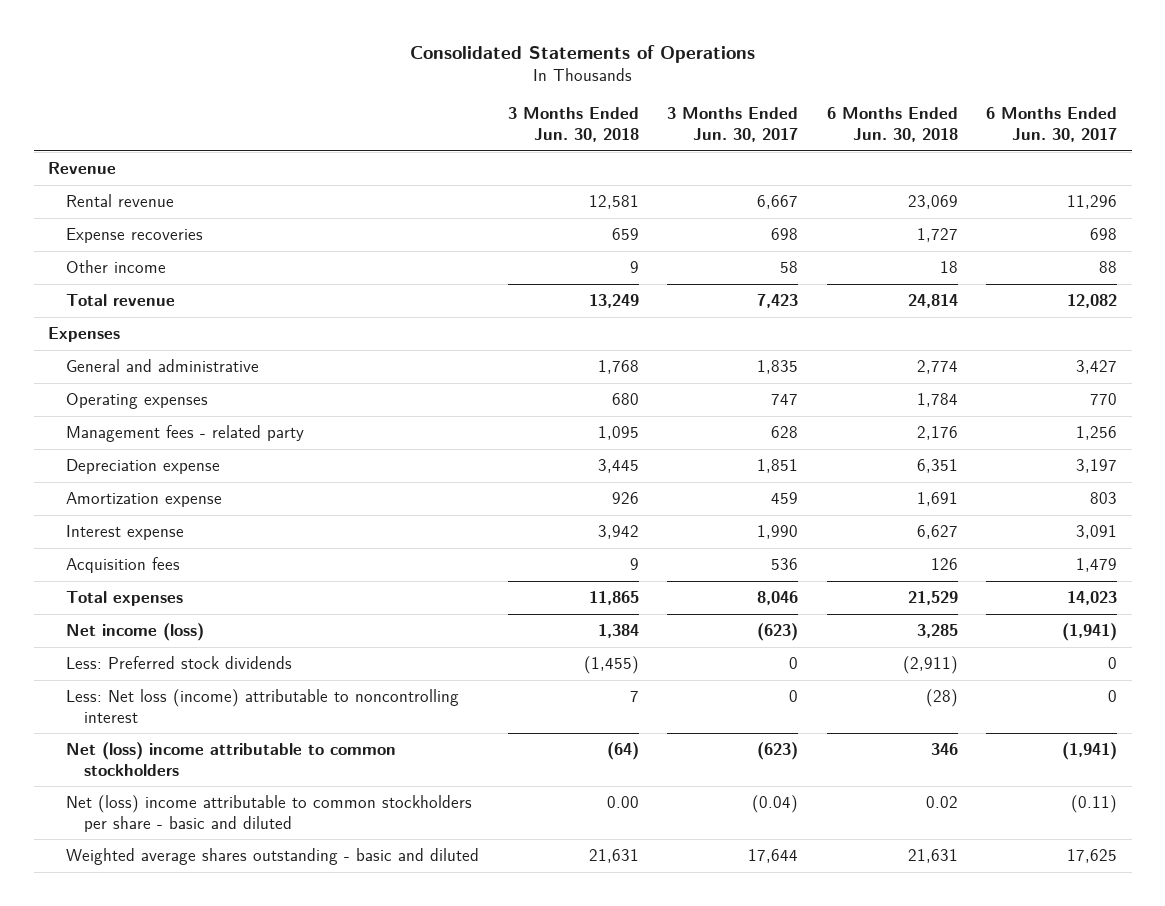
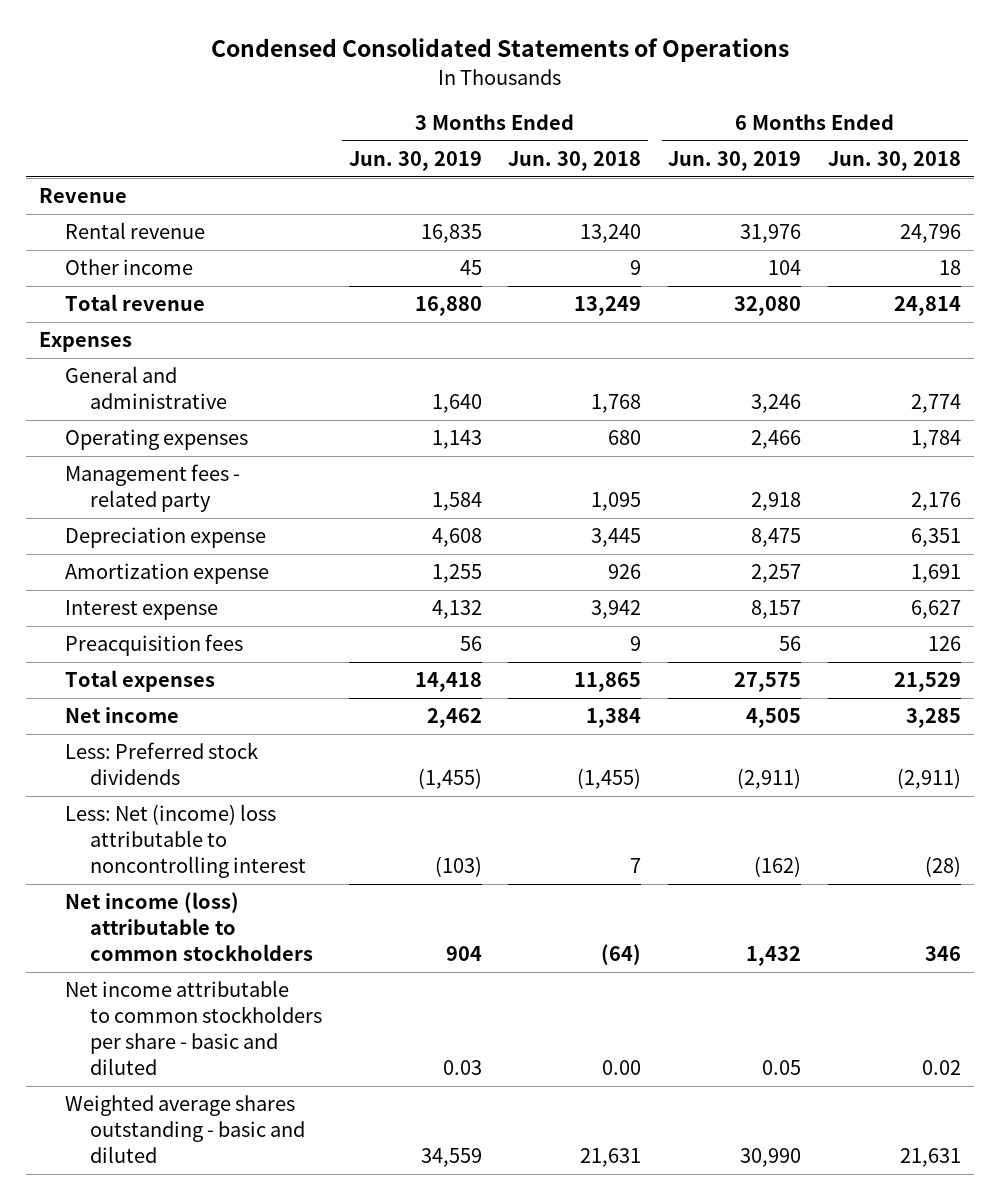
[409,44,755,63] Consolidated Statements of Operations -> [211,38,790,63] Condensed Consolidated Statements of Operations
[667,107,799,142] 3 Months Ended Jun. 30, 2017 -> none
[986,107,1118,142] 6 Months Ended Jun. 30, 2017 -> none
none -> [348,150,482,171] Jun. 30, 2019
none -> [668,150,802,171] Jun. 30, 2019
[66,228,204,244] Expense recoveries -> none
[588,195,639,210] 12,581 -> [580,224,642,244] 13,240
[907,195,958,210] 23,069 -> [900,224,962,244] 24,796
[66,557,181,574] Acquisition fees -> [64,634,243,657] Preacquisition fees
[66,623,205,642] Net income (loss) -> [64,707,179,724] Net income
[66,689,460,723] Less: Net loss (income) attributable to noncontrolling interest -> [64,804,306,879] Less: Net (income) loss attributable to noncontrolling interest
[66,742,397,776] Net (loss) income attributable to common stockholders -> [64,892,313,962] Net income (loss) attributable to common stockholders
[66,795,473,832] Net (loss) income attributable to common stockholders per share - basic and diluted -> [64,980,322,1076] Net income attributable to common stockholders per share - basic and diluted

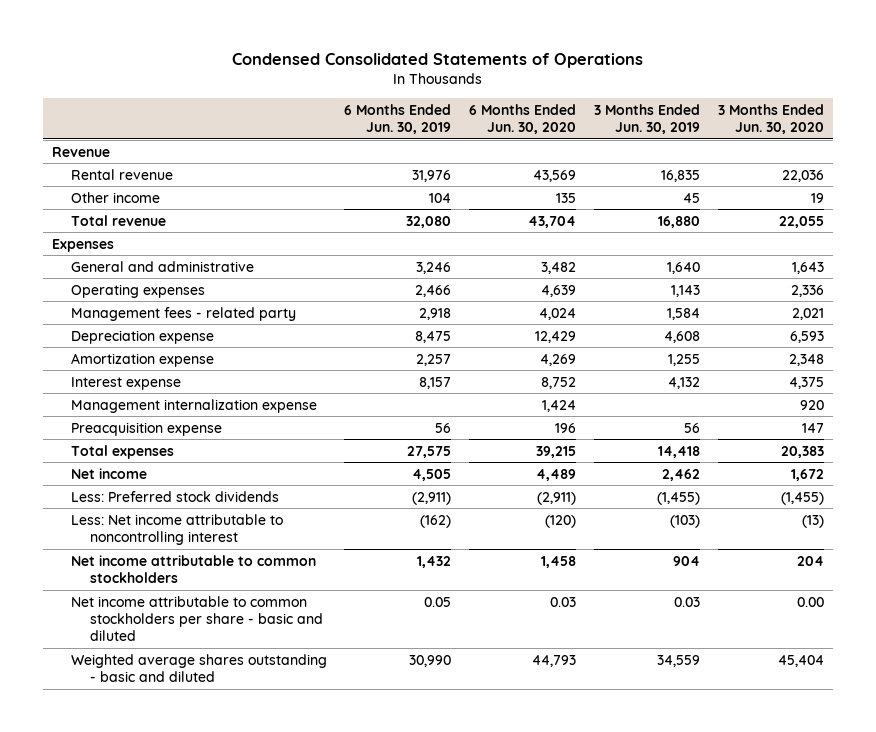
[508,150,642,171] Jun. 30, 2018 -> none
[828,150,962,171] Jun. 30, 2018 -> none
none -> [469,103,577,135] 6 Months Ended Jun. 30, 2020
none -> [718,103,825,135] 3 Months Ended Jun. 30, 2020
none -> [70,398,317,413] Management internalization expense
[64,634,243,657] Preacquisition fees -> [70,421,222,436] Preacquisition expense
[64,804,306,879] Less: Net (income) loss attributable to noncontrolling interest -> [70,513,283,545] Less: Net income attributable to noncontrolling interest
[64,892,313,962] Net income (loss) attributable to common stockholders -> [70,554,316,583] Net income attributable to common stockholders

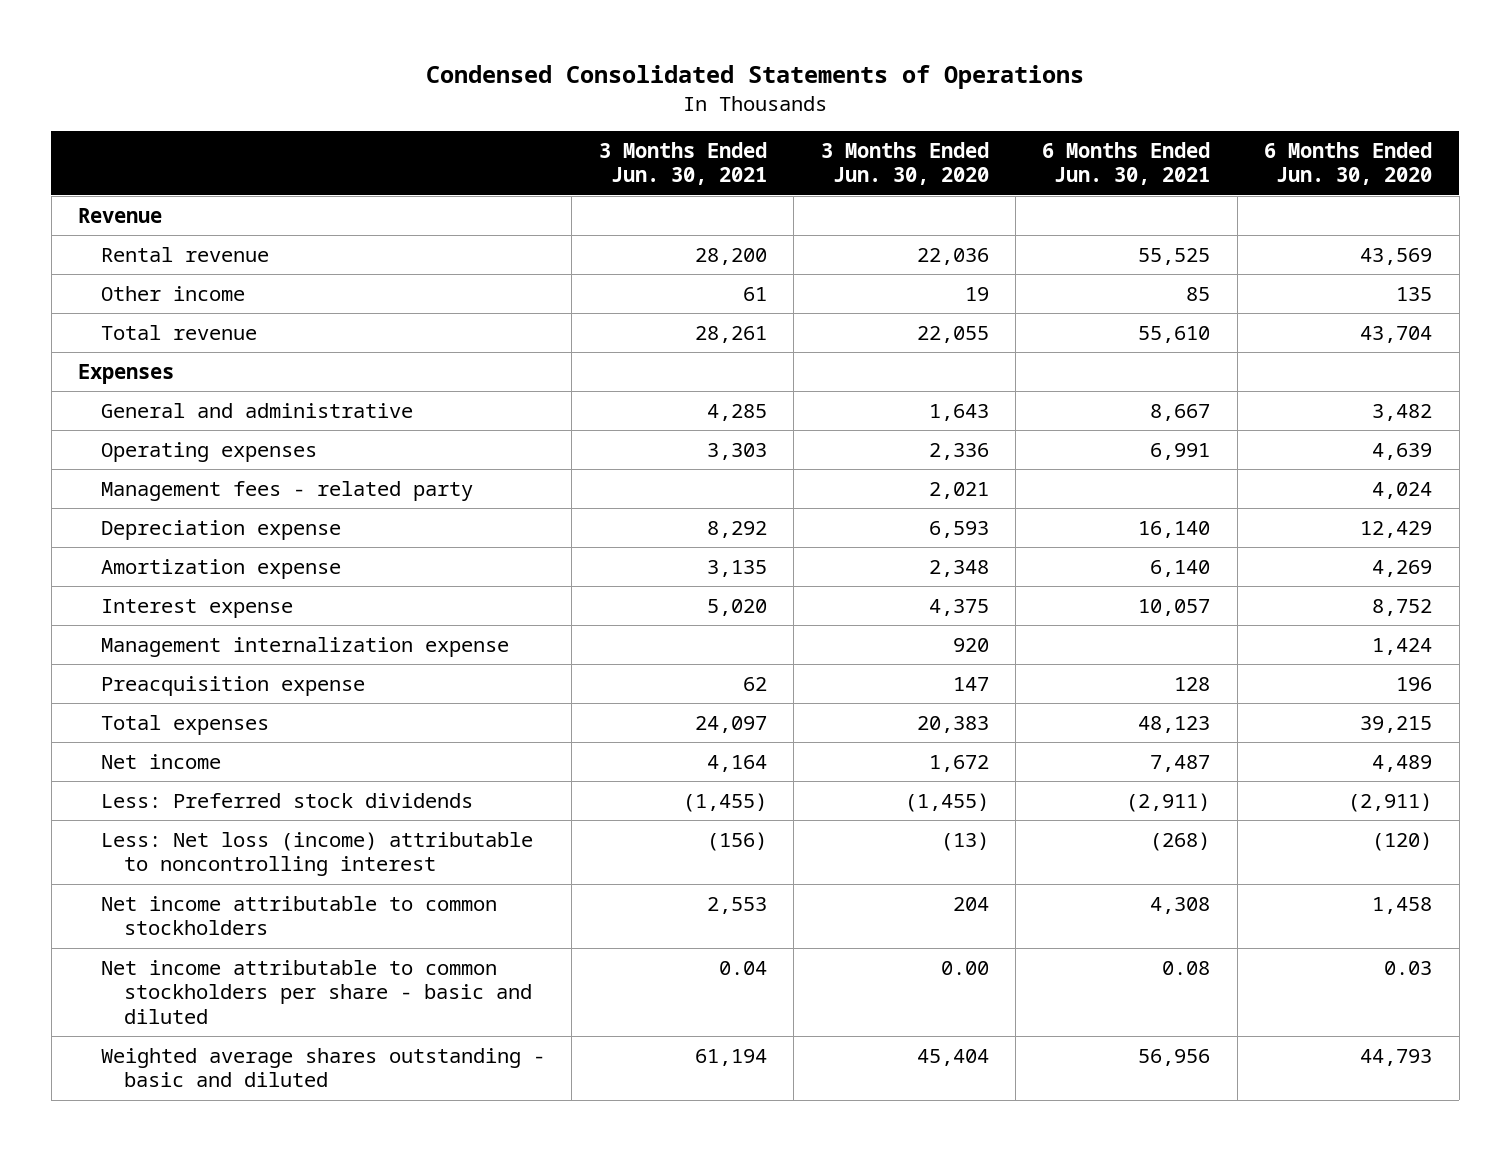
[344,103,452,135] 6 Months Ended Jun. 30, 2019 -> none
[594,103,701,135] 3 Months Ended Jun. 30, 2019 -> none
none -> [598,141,767,186] 3 Months Ended Jun. 30, 2021
none -> [1042,141,1211,186] 6 Months Ended Jun. 30, 2021
[70,513,283,545] Less: Net income attributable to noncontrolling interest -> [101,832,534,877] Less: Net loss (income) attributable to noncontrolling interest

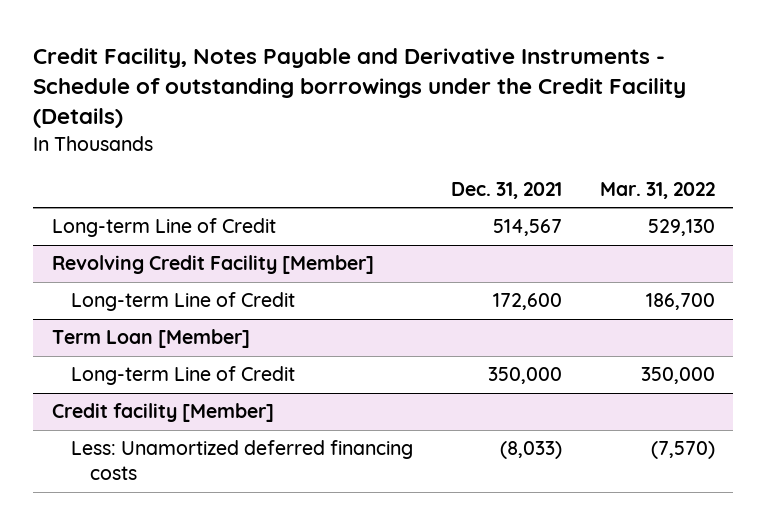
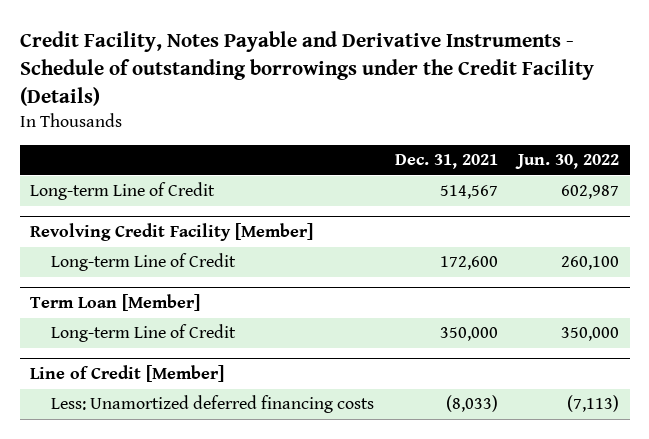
[599,181,715,199] Mar. 31, 2022 -> none
none -> [515,154,620,170] Jun. 30, 2022
[52,403,275,423] Credit facility [Member] -> [30,365,225,383] Line of Credit [Member]

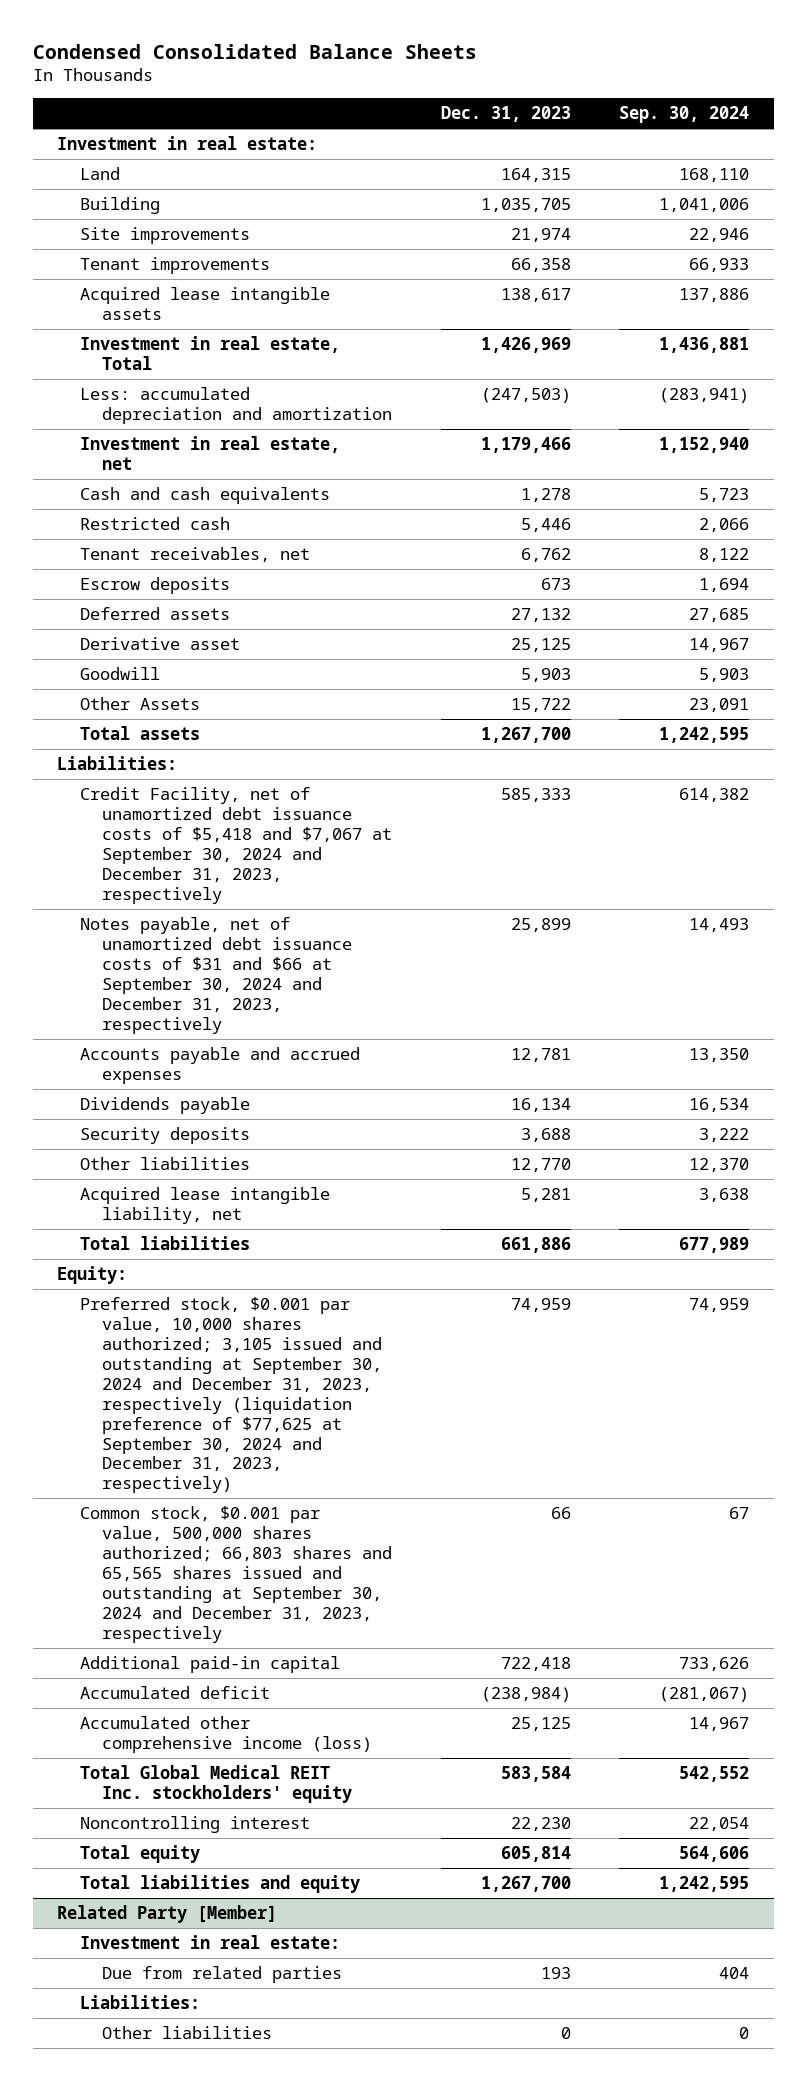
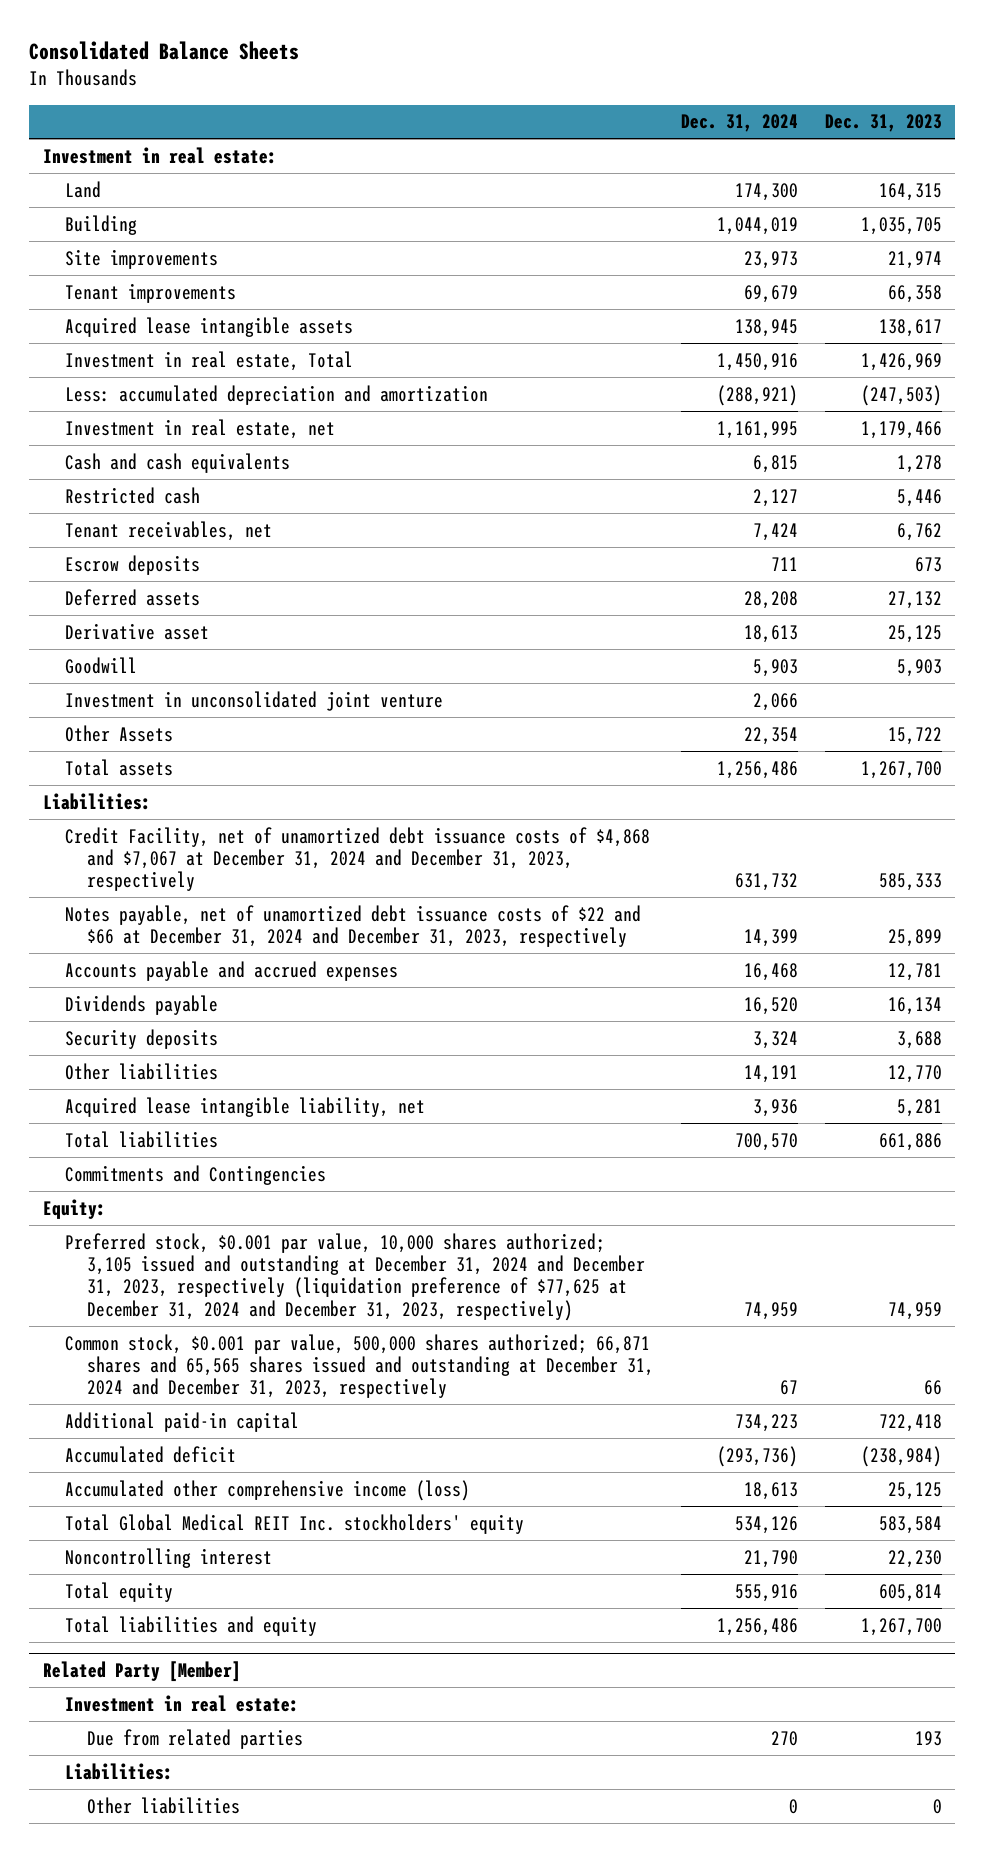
[32,43,477,59] Condensed Consolidated Balance Sheets -> [29,41,300,61] Consolidated Balance Sheets
[619,106,750,124] Sep. 30, 2024 -> none
none -> [680,114,798,133] Dec. 31, 2024
none -> [64,690,443,711] Investment in unconsolidated joint venture
[79,787,393,904] Credit Facility, net of unamortized debt issuance costs of $5,418 and $7,067 at September 30, 2024 and December 31, 2023, respectively -> [64,826,650,892] Credit Facility, net of unamortized debt issuance costs of $4,868 and $7,067 at December 31, 2024 and December 31, 2023, respectively
[79,917,353,1034] Notes payable, net of unamortized debt issuance costs of $31 and $66 at September 30, 2024 and December 31, 2023, respectively -> [64,904,641,947] Notes payable, net of unamortized debt issuance costs of $22 and $66 at December 31, 2024 and December 31, 2023, respectively
none -> [64,1164,326,1185] Commitments and Contingencies
[79,1297,383,1494] Preferred stock, $0.001 par value, 10,000 shares authorized; 3,105 issued and outstanding at September 30, 2024 and December 31, 2023, respectively (liquidation preference of $77,625 at September 30, 2024 and December 31, 2023, respectively) -> [64,1232,645,1321] Preferred stock, $0.001 par value, 10,000 shares authorized; 3,105 issued and outstanding at December 31, 2024 and December 31, 2023, respectively (liquidation preference of $77,625 at December 31, 2024 and December 31, 2023, respectively)
[79,1506,393,1643] Common stock, $0.001 par value, 500,000 shares authorized; 66,803 shares and 65,565 shares issued and outstanding at September 30, 2024 and December 31, 2023, respectively -> [64,1333,654,1399] Common stock, $0.001 par value, 500,000 shares authorized; 66,871 shares and 65,565 shares issued and outstanding at December 31, 2024 and December 31, 2023, respectively

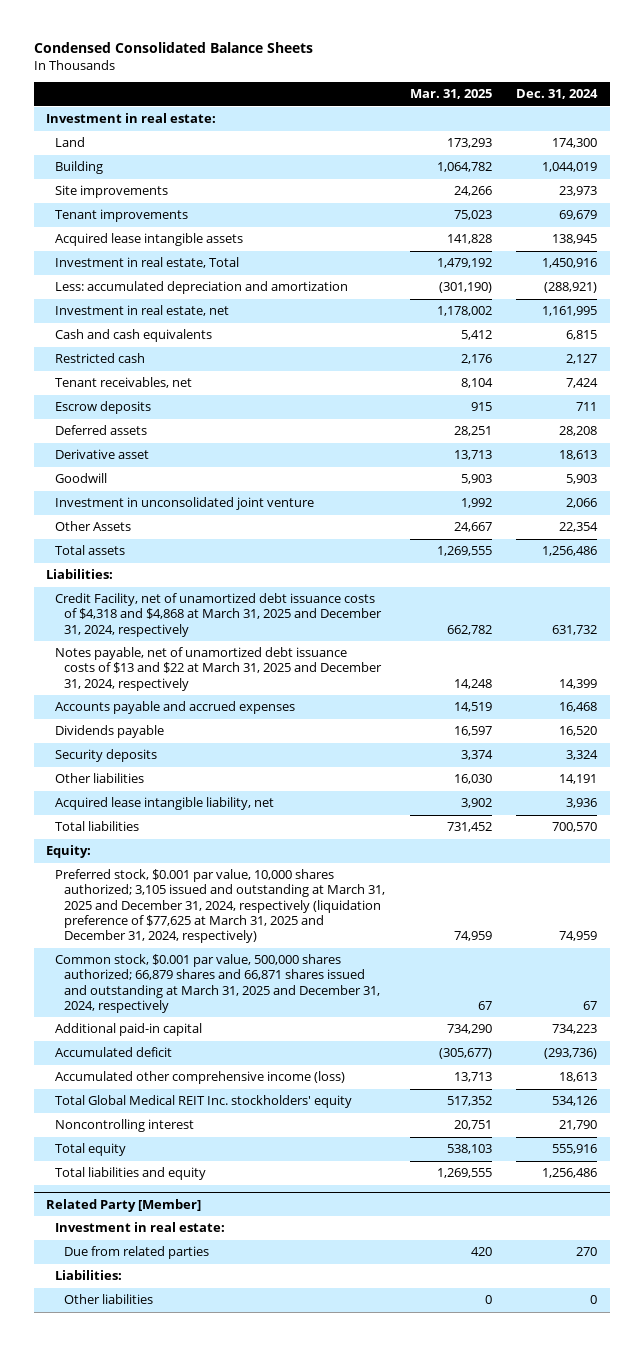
[29,41,300,61] Consolidated Balance Sheets -> [34,42,314,54] Condensed Consolidated Balance Sheets
[824,114,942,133] Dec. 31, 2023 -> none
none -> [409,89,492,100] Mar. 31, 2025
[64,826,650,892] Credit Facility, net of unamortized debt issuance costs of $4,868 and $7,067 at December 31, 2024 and December 31, 2023, respectively -> [55,593,383,637] Credit Facility, net of unamortized debt issuance costs of $4,318 and $4,868 at March 31, 2025 and December 31, 2024, respectively
[64,904,641,947] Notes payable, net of unamortized debt issuance costs of $22 and $66 at December 31, 2024 and December 31, 2023, respectively -> [55,647,383,691] Notes payable, net of unamortized debt issuance costs of $13 and $22 at March 31, 2025 and December 31, 2024, respectively
[64,1164,326,1185] Commitments and Contingencies -> none
[64,1232,645,1321] Preferred stock, $0.001 par value, 10,000 shares authorized; 3,105 issued and outstanding at December 31, 2024 and December 31, 2023, respectively (liquidation preference of $77,625 at December 31, 2024 and December 31, 2023, respectively) -> [55,869,386,944] Preferred stock, $0.001 par value, 10,000 shares authorized; 3,105 issued and outstanding at March 31, 2025 and December 31, 2024, respectively (liquidation preference of $77,625 at March 31, 2025 and December 31, 2024, respectively)
[64,1333,654,1399] Common stock, $0.001 par value, 500,000 shares authorized; 66,871 shares and 65,565 shares issued and outstanding at December 31, 2024 and December 31, 2023, respectively -> [55,954,381,1013] Common stock, $0.001 par value, 500,000 shares authorized; 66,879 shares and 66,871 shares issued and outstanding at March 31, 2025 and December 31, 2024, respectively

